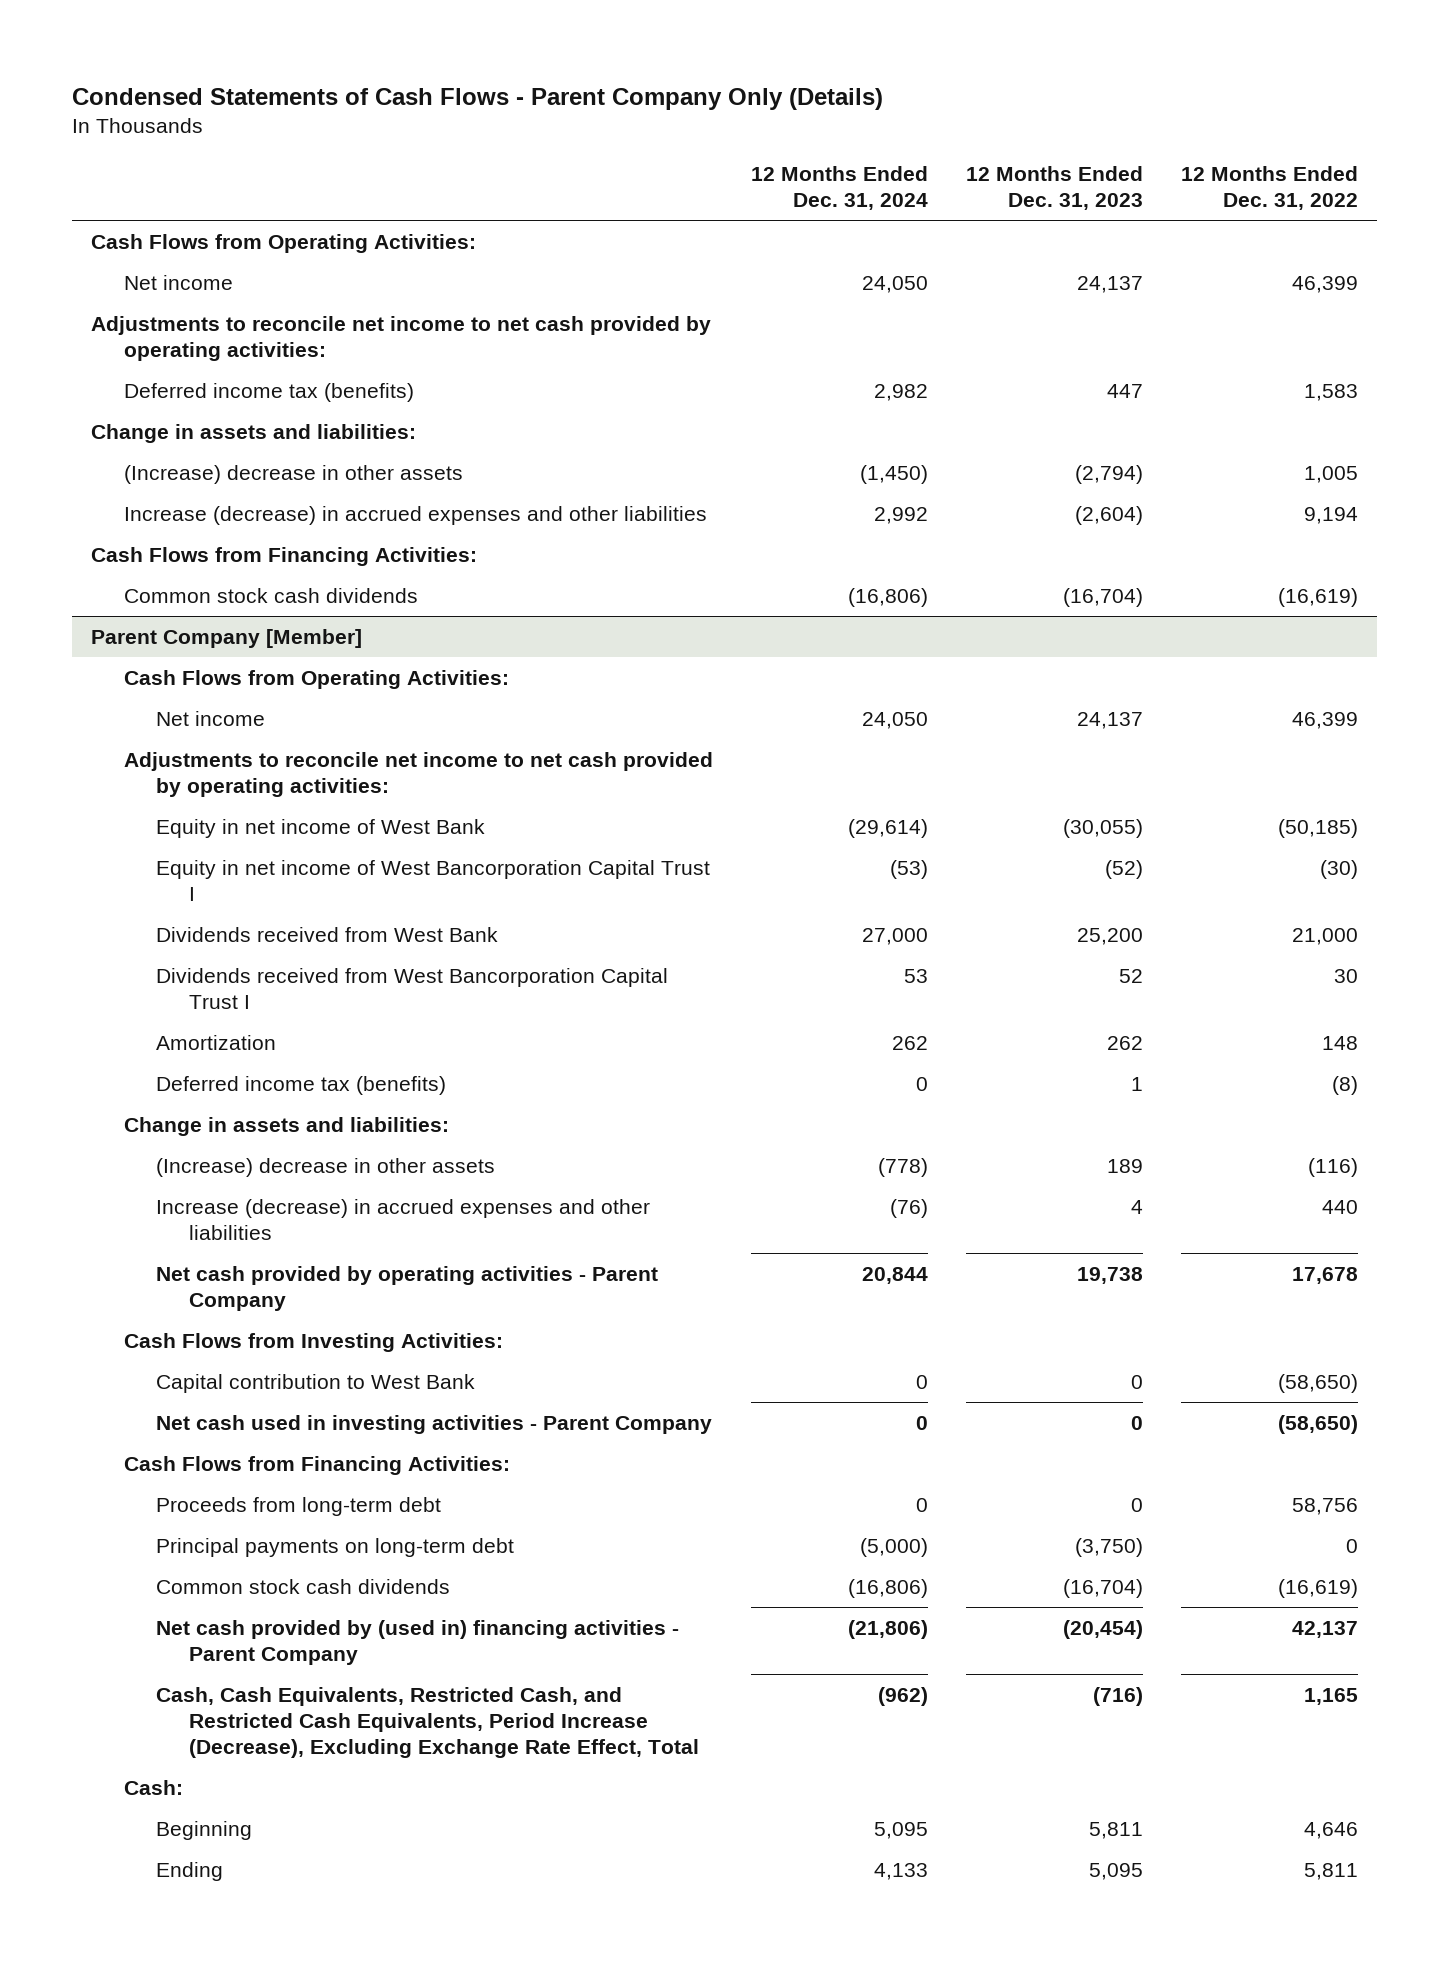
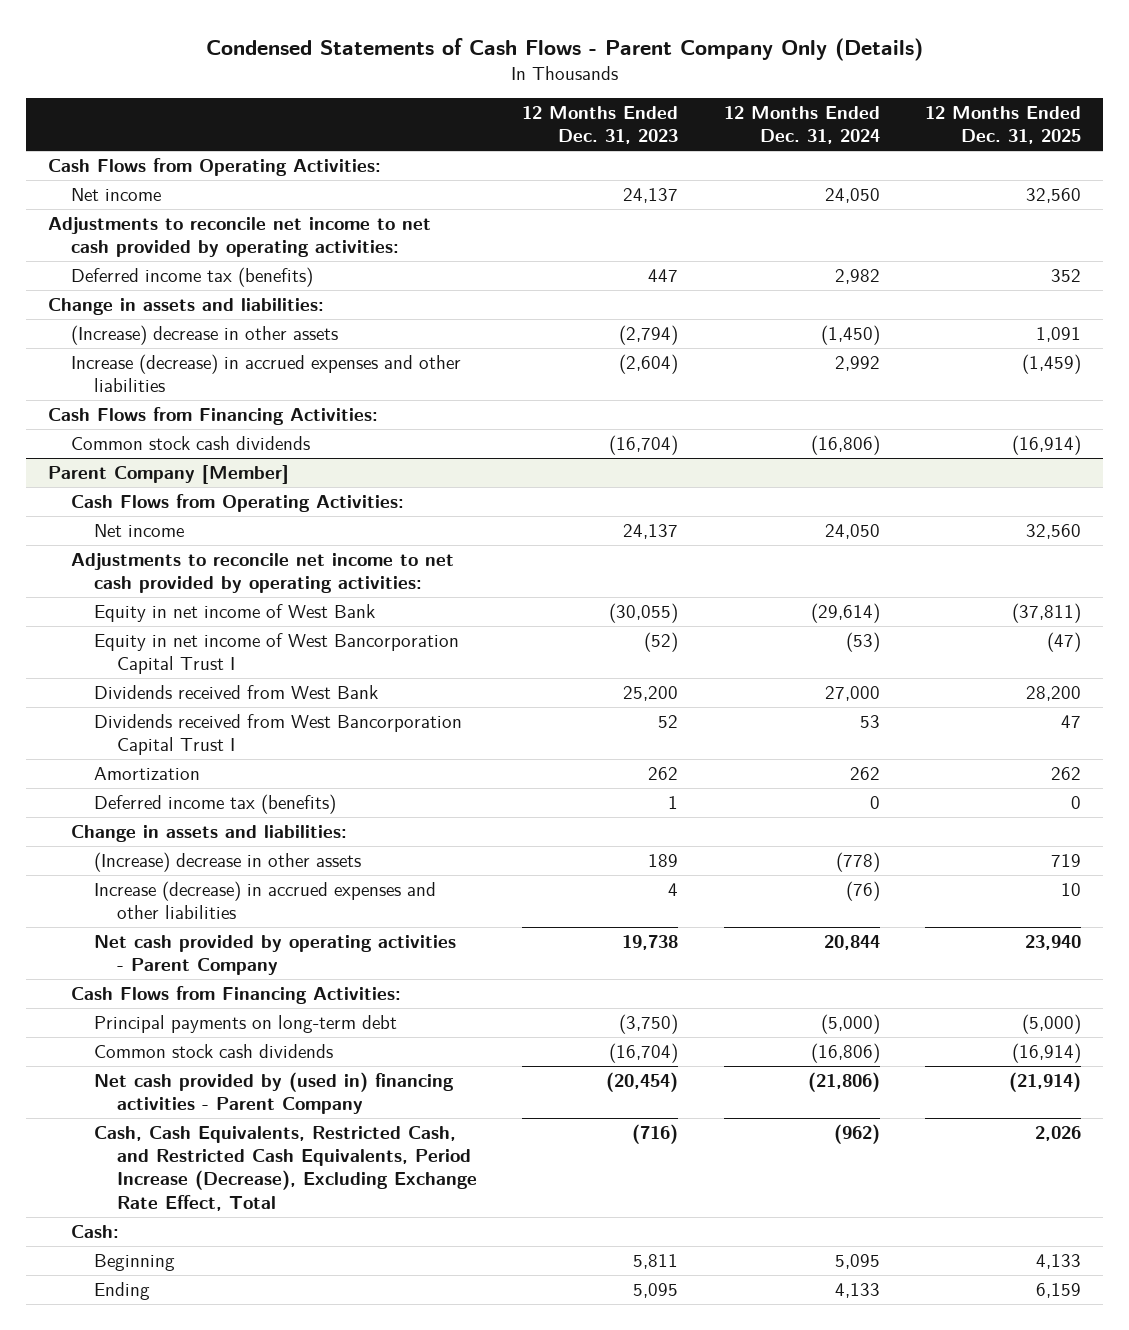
[1181,166,1359,211] 12 Months Ended Dec. 31, 2022 -> none
none -> [924,105,1081,145] 12 Months Ended Dec. 31, 2025
[123,1332,503,1352] Cash Flows from Investing Activities: -> none
[156,1373,476,1393] Capital contribution to West Bank -> none
[156,1414,713,1434] Net cash used in investing activities - Parent Company -> none
[156,1496,442,1516] Proceeds from long-term debt -> none

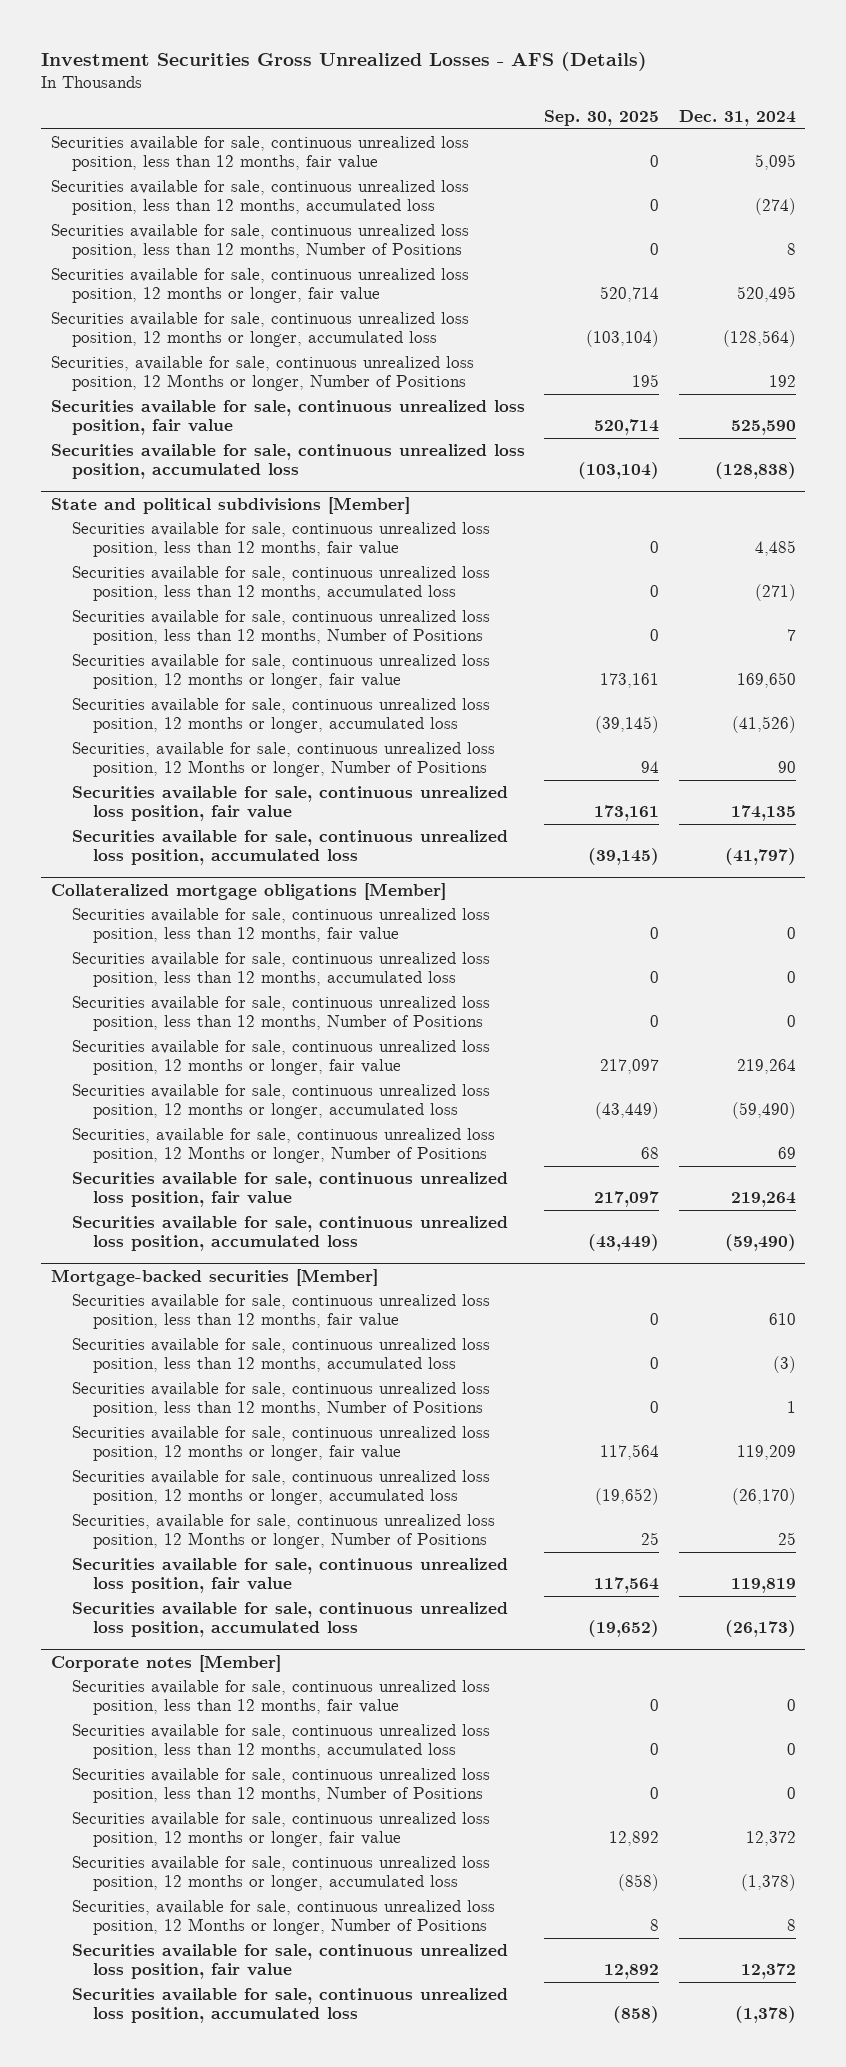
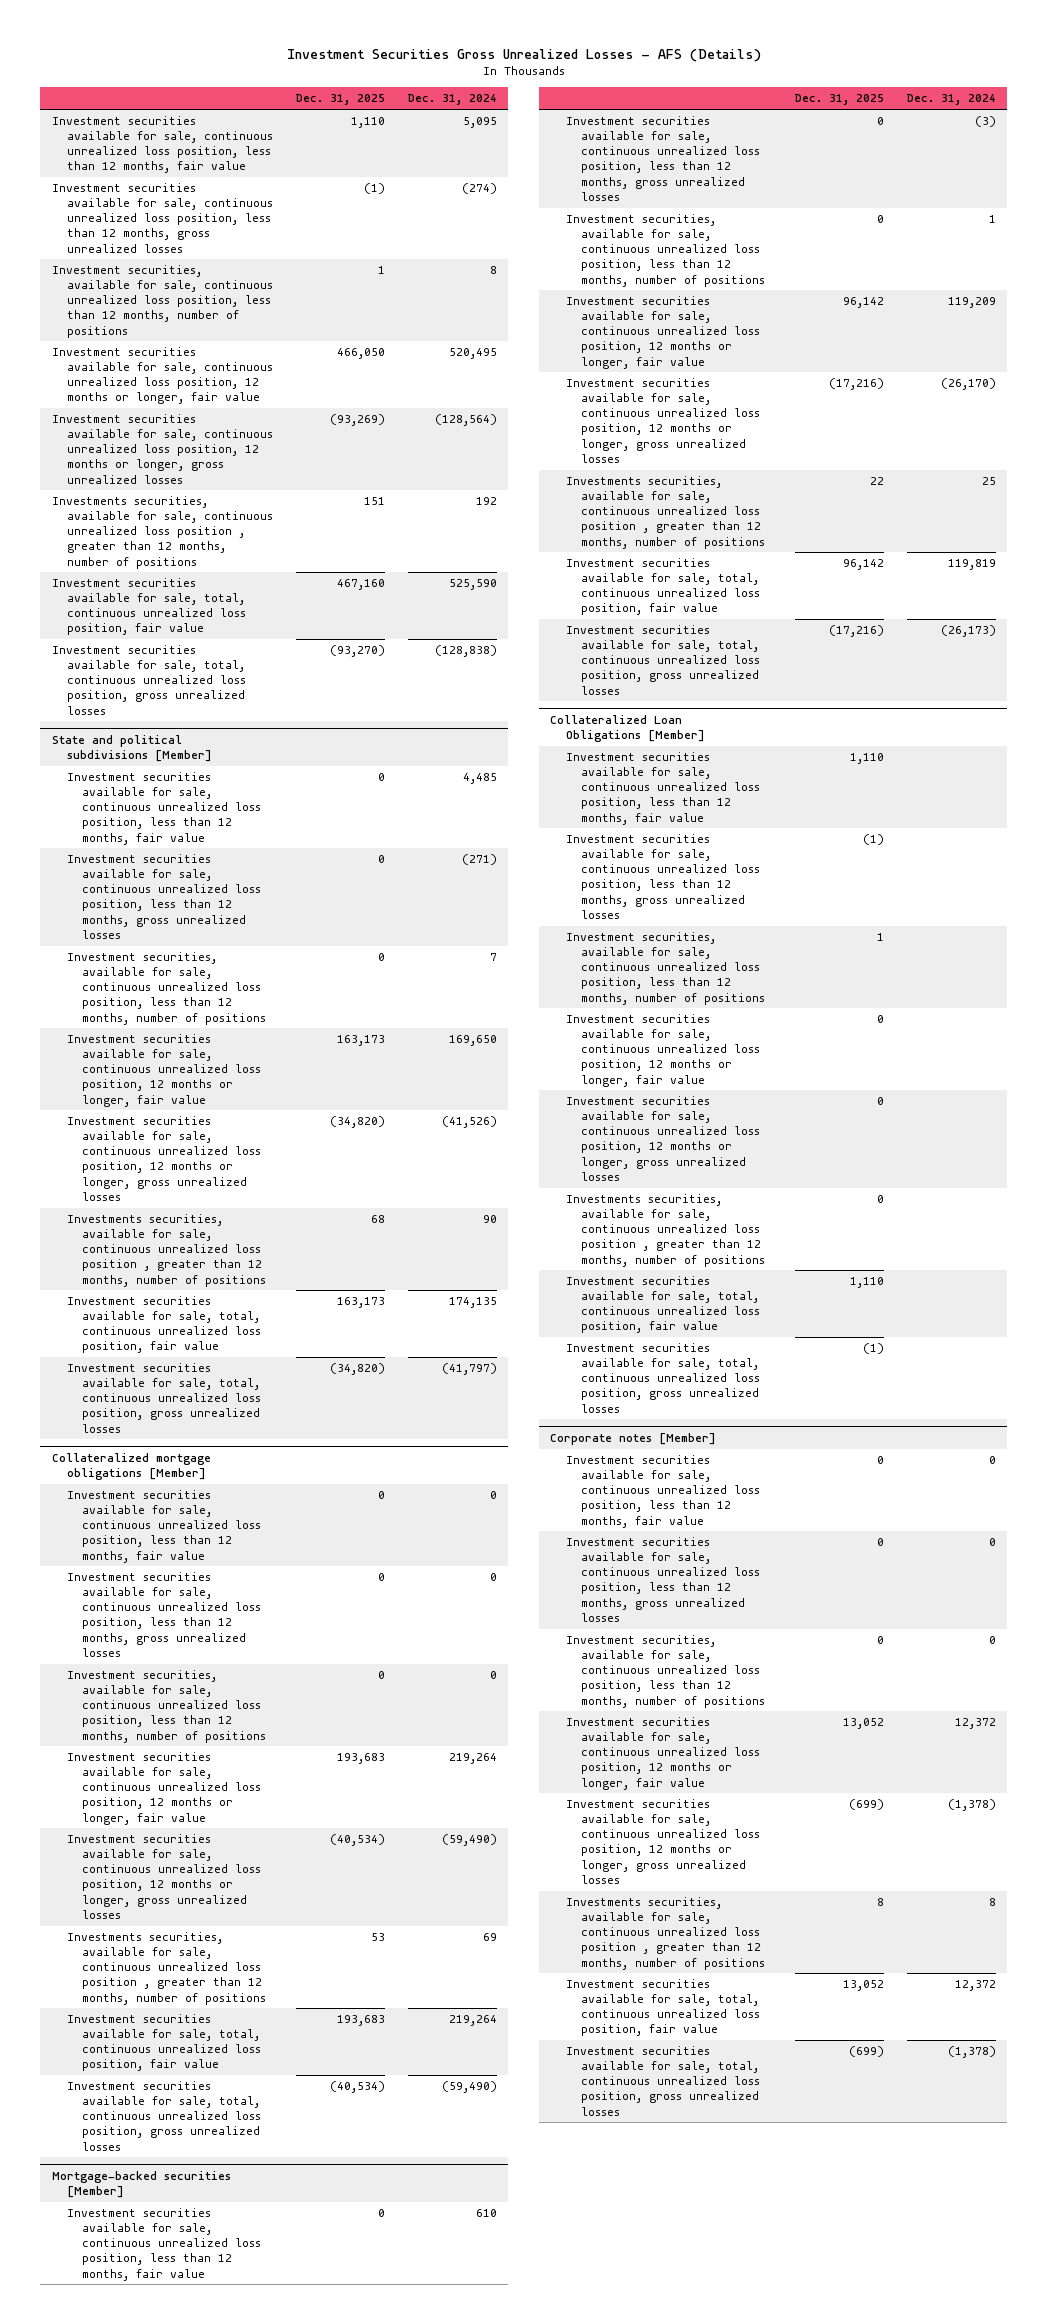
[544,110,660,127] Sep. 30, 2025 -> none
none -> [295,94,385,106] Dec. 31, 2025
[50,135,469,172] Securities available for sale, continuous unrealized loss position, less than 12 months, fair value -> [51,116,273,174] Investment securities available for sale, continuous unrealized loss position, less than 12 months, fair value
[50,179,469,216] Securities available for sale, continuous unrealized loss position, less than 12 months, accumulated loss -> [51,183,273,253] Investment securities available for sale, continuous unrealized loss position, less than 12 months, gross unrealized losses
[50,223,469,260] Securities available for sale, continuous unrealized loss position, less than 12 months, Number of Positions -> [51,265,273,338] Investment securities, available for sale, continuous unrealized loss position, less than 12 months, number of positions
[50,267,469,304] Securities available for sale, continuous unrealized loss position, 12 months or longer, fair value -> [51,347,273,405] Investment securities available for sale, continuous unrealized loss position, 12 months or longer, fair value
[50,311,469,348] Securities available for sale, continuous unrealized loss position, 12 months or longer, accumulated loss -> [51,414,273,484] Investment securities available for sale, continuous unrealized loss position, 12 months or longer, gross unrealized losses
[50,355,474,392] Securities, available for sale, continuous unrealized loss position, 12 Months or longer, Number of Positions -> [51,496,273,569] Investments securities, available for sale, continuous unrealized loss position , greater than 12 months, number of positions
[50,399,525,436] Securities available for sale, continuous unrealized loss position, fair value -> [51,578,246,636] Investment securities available for sale, total, continuous unrealized loss position, fair value
[50,443,525,480] Securities available for sale, continuous unrealized loss position, accumulated loss -> [51,645,246,715] Investment securities available for sale, total, continuous unrealized loss position, gross unrealized losses
[71,521,490,558] Securities available for sale, continuous unrealized loss position, less than 12 months, fair value -> [66,772,262,845] Investment securities available for sale, continuous unrealized loss position, less than 12 months, fair value
[71,565,490,602] Securities available for sale, continuous unrealized loss position, less than 12 months, accumulated loss -> [66,854,262,939] Investment securities available for sale, continuous unrealized loss position, less than 12 months, gross unrealized losses
[71,609,490,646] Securities available for sale, continuous unrealized loss position, less than 12 months, Number of Positions -> [66,952,267,1025] Investment securities, available for sale, continuous unrealized loss position, less than 12 months, number of positions
[71,653,490,690] Securities available for sale, continuous unrealized loss position, 12 months or longer, fair value -> [66,1034,262,1107] Investment securities available for sale, continuous unrealized loss position, 12 months or longer, fair value
[71,697,490,734] Securities available for sale, continuous unrealized loss position, 12 months or longer, accumulated loss -> [66,1116,262,1201] Investment securities available for sale, continuous unrealized loss position, 12 months or longer, gross unrealized losses
[71,741,495,778] Securities, available for sale, continuous unrealized loss position, 12 Months or longer, Number of Positions -> [66,1214,267,1287] Investments securities, available for sale, continuous unrealized loss position , greater than 12 months, number of positions
[71,785,508,822] Securities available for sale, continuous unrealized loss position, fair value -> [66,1296,262,1354] Investment securities available for sale, total, continuous unrealized loss position, fair value
[71,829,508,866] Securities available for sale, continuous unrealized loss position, accumulated loss -> [66,1363,262,1433] Investment securities available for sale, total, continuous unrealized loss position, gross unrealized losses
[71,907,490,944] Securities available for sale, continuous unrealized loss position, less than 12 months, fair value -> [66,1490,262,1563] Investment securities available for sale, continuous unrealized loss position, less than 12 months, fair value
[71,951,490,988] Securities available for sale, continuous unrealized loss position, less than 12 months, accumulated loss -> [66,1572,262,1657] Investment securities available for sale, continuous unrealized loss position, less than 12 months, gross unrealized losses
[71,995,490,1032] Securities available for sale, continuous unrealized loss position, less than 12 months, Number of Positions -> [66,1670,267,1743] Investment securities, available for sale, continuous unrealized loss position, less than 12 months, number of positions
[71,1039,490,1076] Securities available for sale, continuous unrealized loss position, 12 months or longer, fair value -> [66,1752,262,1825] Investment securities available for sale, continuous unrealized loss position, 12 months or longer, fair value
[71,1083,490,1120] Securities available for sale, continuous unrealized loss position, 12 months or longer, accumulated loss -> [66,1834,262,1919] Investment securities available for sale, continuous unrealized loss position, 12 months or longer, gross unrealized losses
[71,1127,495,1164] Securities, available for sale, continuous unrealized loss position, 12 Months or longer, Number of Positions -> [66,1932,267,2005] Investments securities, available for sale, continuous unrealized loss position , greater than 12 months, number of positions
[71,1171,508,1208] Securities available for sale, continuous unrealized loss position, fair value -> [66,2014,262,2072] Investment securities available for sale, total, continuous unrealized loss position, fair value
[71,1215,508,1252] Securities available for sale, continuous unrealized loss position, accumulated loss -> [66,2081,262,2151] Investment securities available for sale, total, continuous unrealized loss position, gross unrealized losses
[71,1293,490,1330] Securities available for sale, continuous unrealized loss position, less than 12 months, fair value -> [66,2208,262,2281] Investment securities available for sale, continuous unrealized loss position, less than 12 months, fair value
[71,1337,490,1374] Securities available for sale, continuous unrealized loss position, less than 12 months, accumulated loss -> [565,116,761,201] Investment securities available for sale, continuous unrealized loss position, less than 12 months, gross unrealized losses
[71,1381,490,1418] Securities available for sale, continuous unrealized loss position, less than 12 months, Number of Positions -> [565,214,766,287] Investment securities, available for sale, continuous unrealized loss position, less than 12 months, number of positions
[71,1425,490,1462] Securities available for sale, continuous unrealized loss position, 12 months or longer, fair value -> [565,296,761,369] Investment securities available for sale, continuous unrealized loss position, 12 months or longer, fair value
[71,1469,490,1506] Securities available for sale, continuous unrealized loss position, 12 months or longer, accumulated loss -> [565,378,761,463] Investment securities available for sale, continuous unrealized loss position, 12 months or longer, gross unrealized losses
[71,1513,495,1550] Securities, available for sale, continuous unrealized loss position, 12 Months or longer, Number of Positions -> [565,476,766,549] Investments securities, available for sale, continuous unrealized loss position , greater than 12 months, number of positions
[71,1557,508,1594] Securities available for sale, continuous unrealized loss position, fair value -> [565,558,761,616] Investment securities available for sale, total, continuous unrealized loss position, fair value
[71,1601,508,1638] Securities available for sale, continuous unrealized loss position, accumulated loss -> [565,625,761,695] Investment securities available for sale, total, continuous unrealized loss position, gross unrealized losses
none -> [550,714,705,742] Collateralized Loan Obligations [Member]
none -> [565,752,761,825] Investment securities available for sale, continuous unrealized loss position, less than 12 months, fair value
none -> [565,834,761,919] Investment securities available for sale, continuous unrealized loss position, less than 12 months, gross unrealized losses
none -> [565,932,766,1005] Investment securities, available for sale, continuous unrealized loss position, less than 12 months, number of positions
none -> [565,1014,761,1087] Investment securities available for sale, continuous unrealized loss position, 12 months or longer, fair value
none -> [565,1096,761,1181] Investment securities available for sale, continuous unrealized loss position, 12 months or longer, gross unrealized losses
none -> [565,1194,766,1267] Investments securities, available for sale, continuous unrealized loss position , greater than 12 months, number of positions
none -> [565,1276,761,1334] Investment securities available for sale, total, continuous unrealized loss position, fair value
none -> [565,1343,761,1413] Investment securities available for sale, total, continuous unrealized loss position, gross unrealized losses
[71,1679,490,1716] Securities available for sale, continuous unrealized loss position, less than 12 months, fair value -> [565,1455,761,1528] Investment securities available for sale, continuous unrealized loss position, less than 12 months, fair value
[71,1723,490,1760] Securities available for sale, continuous unrealized loss position, less than 12 months, accumulated loss -> [565,1537,761,1622] Investment securities available for sale, continuous unrealized loss position, less than 12 months, gross unrealized losses
[71,1767,490,1804] Securities available for sale, continuous unrealized loss position, less than 12 months, Number of Positions -> [565,1635,766,1708] Investment securities, available for sale, continuous unrealized loss position, less than 12 months, number of positions
[71,1811,490,1848] Securities available for sale, continuous unrealized loss position, 12 months or longer, fair value -> [565,1717,761,1790] Investment securities available for sale, continuous unrealized loss position, 12 months or longer, fair value
[71,1855,490,1892] Securities available for sale, continuous unrealized loss position, 12 months or longer, accumulated loss -> [565,1799,761,1884] Investment securities available for sale, continuous unrealized loss position, 12 months or longer, gross unrealized losses
[71,1899,495,1936] Securities, available for sale, continuous unrealized loss position, 12 Months or longer, Number of Positions -> [565,1897,766,1970] Investments securities, available for sale, continuous unrealized loss position , greater than 12 months, number of positions
[71,1943,508,1980] Securities available for sale, continuous unrealized loss position, fair value -> [565,1979,761,2037] Investment securities available for sale, total, continuous unrealized loss position, fair value
[71,1987,508,2024] Securities available for sale, continuous unrealized loss position, accumulated loss -> [565,2046,761,2116] Investment securities available for sale, total, continuous unrealized loss position, gross unrealized losses

